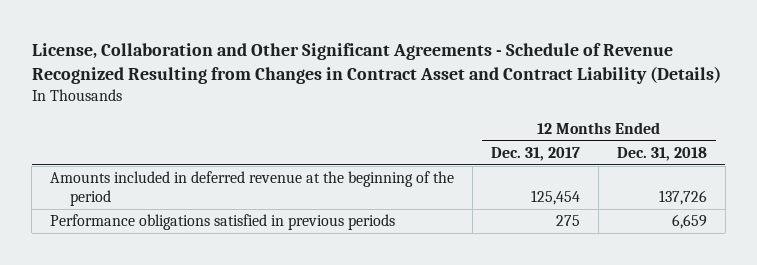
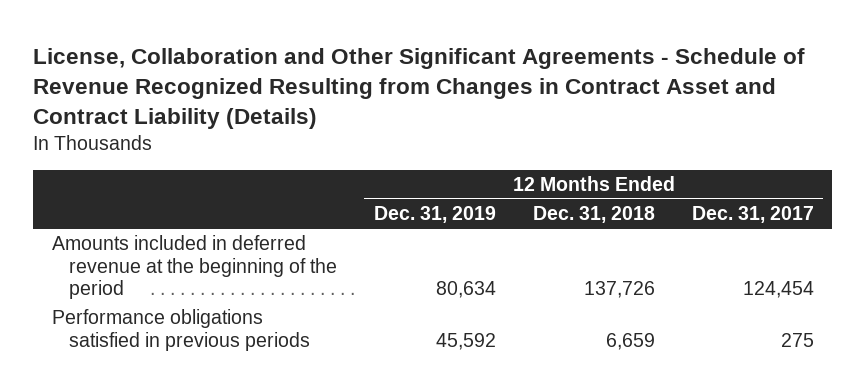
none -> [373,206,496,224] Dec. 31, 2019
[530,190,580,206] 125,454 -> [742,281,814,299] 124,454

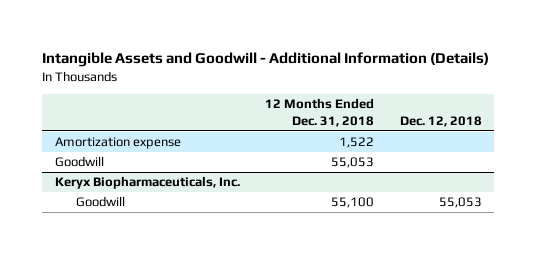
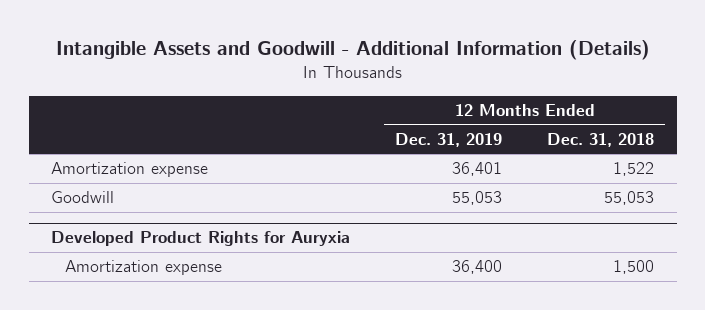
[399,116,482,128] Dec. 12, 2018 -> none
none -> [395,132,503,147] Dec. 31, 2019
[55,176,241,190] Keryx Biopharmaceuticals, Inc. -> none
[75,196,125,208] Goodwill -> none
none -> [51,231,351,247] Developed Product Rights for Auryxia
none -> [65,260,223,276] Amortization expense

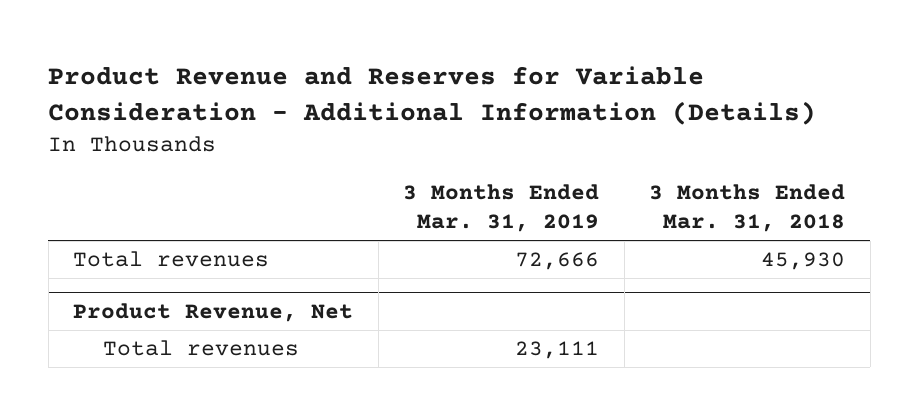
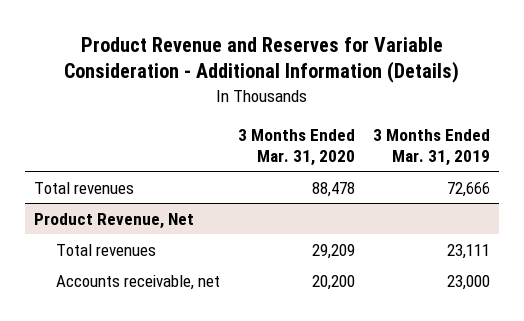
[649,183,846,233] 3 Months Ended Mar. 31, 2018 -> none
none -> [237,128,355,166] 3 Months Ended Mar. 31, 2020
none -> [55,274,220,290] Accounts receivable, net

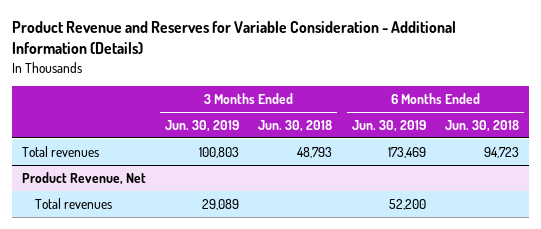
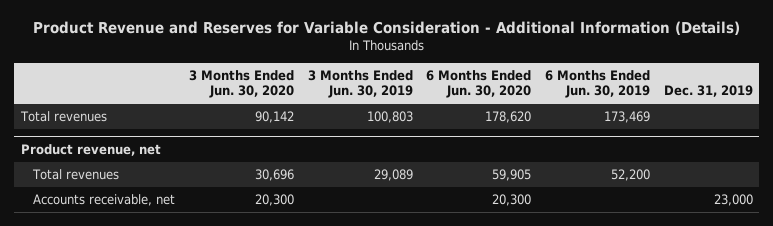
[258,119,333,132] Jun. 30, 2018 -> none
[445,119,520,132] Jun. 30, 2018 -> none
none -> [188,69,294,99] 3 Months Ended Jun. 30, 2020
none -> [426,69,532,99] 6 Months Ended Jun. 30, 2020
none -> [663,85,753,98] Dec. 31, 2019
[21,171,146,185] Product Revenue, Net -> [20,143,161,156] Product revenue, net
none -> [33,194,176,207] Accounts receivable, net

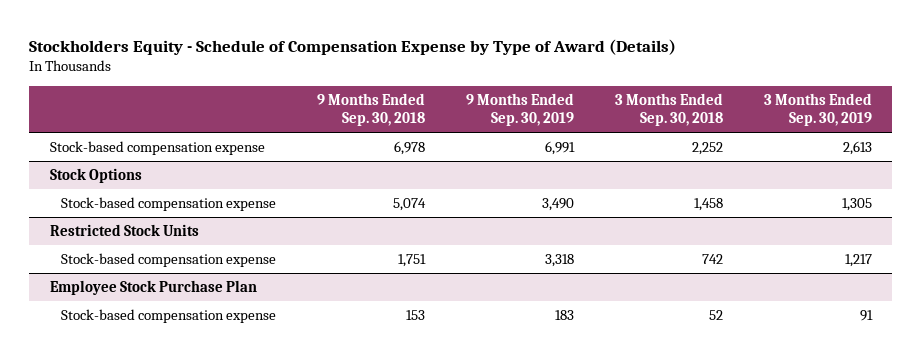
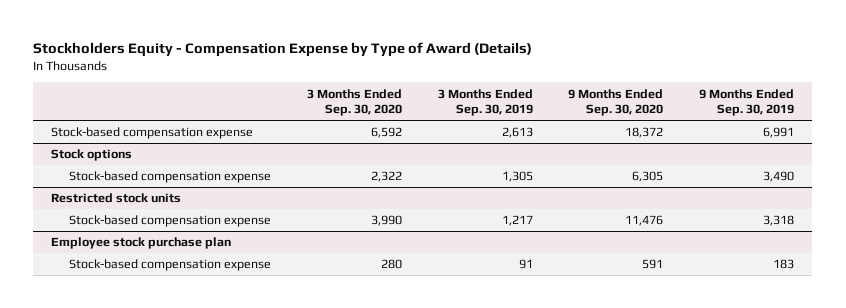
[29,38,677,55] Stockholders Equity - Schedule of Compensation Expense by Type of Award (Details) -> [33,41,533,57] Stockholders Equity - Compensation Expense by Type of Award (Details)
[316,92,425,127] 9 Months Ended Sep. 30, 2018 -> none
[614,92,723,127] 3 Months Ended Sep. 30, 2018 -> none
none -> [306,88,402,117] 3 Months Ended Sep. 30, 2020
none -> [568,88,664,117] 9 Months Ended Sep. 30, 2020
[49,167,142,183] Stock Options -> [51,149,133,162] Stock options
[49,223,199,236] Restricted Stock Units -> [51,193,182,204] Restricted stock units
[49,279,257,295] Employee Stock Purchase Plan -> [51,237,232,250] Employee stock purchase plan

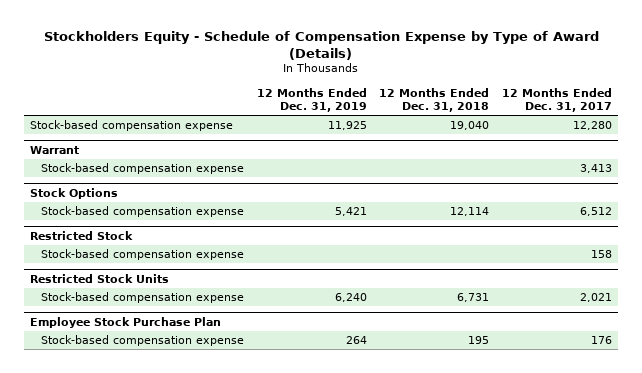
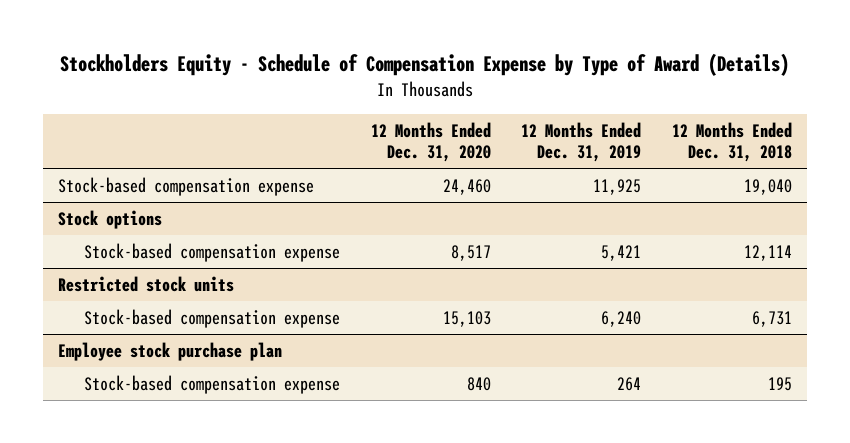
[501,87,612,113] 12 Months Ended Dec. 31, 2017 -> none
none -> [370,121,491,162] 12 Months Ended Dec. 31, 2020
[29,146,79,155] Warrant -> none
[40,163,244,175] Stock-based compensation expense -> none
[29,188,118,200] Stock Options -> [58,209,163,229] Stock options
[29,231,133,241] Restricted Stock -> none
[40,249,244,261] Stock-based compensation expense -> none
[29,274,169,284] Restricted Stock Units -> [58,275,235,292] Restricted stock units
[29,317,221,329] Employee Stock Purchase Plan -> [58,341,283,361] Employee stock purchase plan

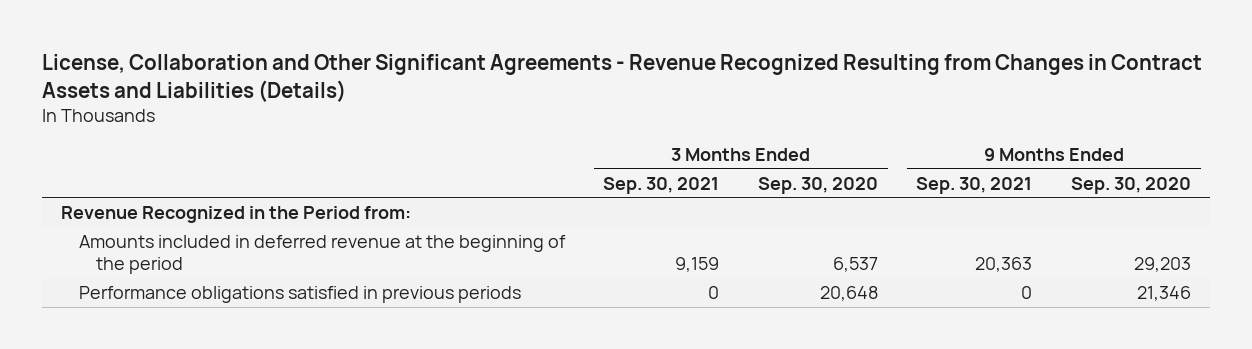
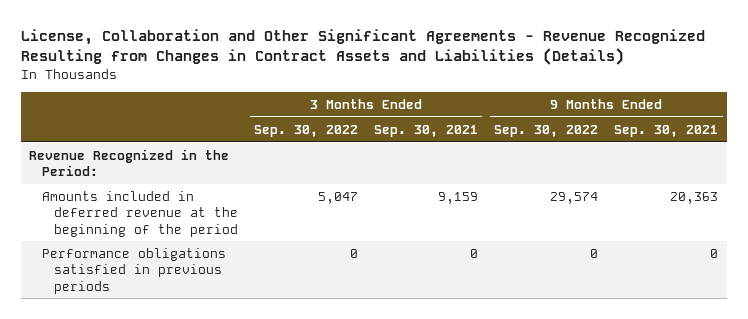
[757,176,878,194] Sep. 30, 2020 -> none
[1070,176,1191,194] Sep. 30, 2020 -> none
none -> [254,125,359,138] Sep. 30, 2022
none -> [494,125,599,138] Sep. 30, 2022
[61,205,412,223] Revenue Recognized in the Period from: -> [29,149,230,177] Revenue Recognized in the Period:

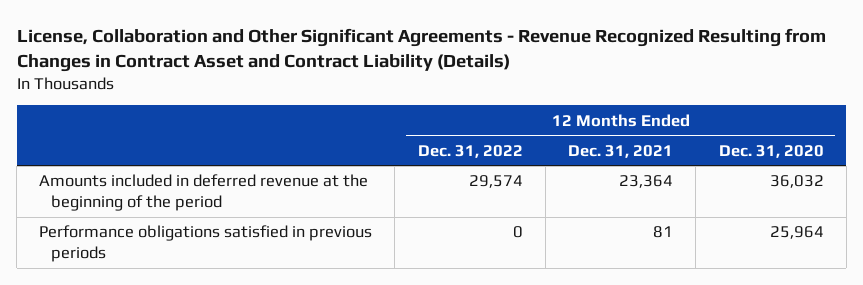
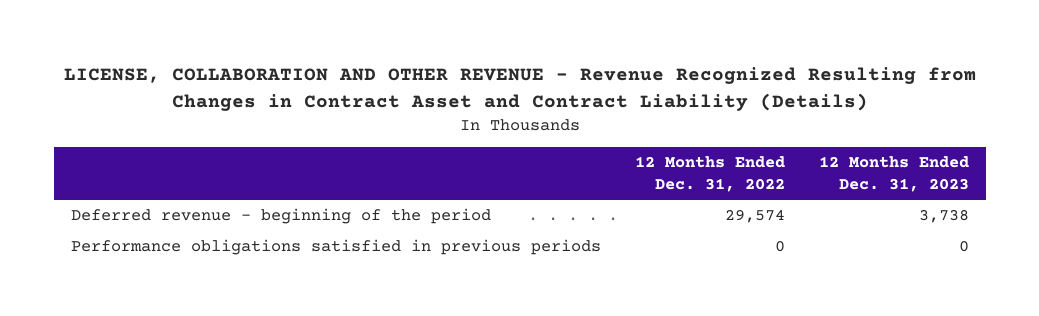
[16,27,826,73] License, Collaboration and Other Significant Agreements - Revenue Recognized Resulting from Changes in Contract Asset and Contract Liability (Details) -> [63,67,976,111] LICENSE, COLLABORATION AND OTHER REVENUE - Revenue Recognized Resulting from Changes in Contract Asset and Contract Liability (Details)
[568,144,674,158] Dec. 31, 2021 -> none
[718,144,824,158] Dec. 31, 2020 -> none
none -> [818,156,969,192] 12 Months Ended Dec. 31, 2023
[39,174,369,212] Amounts included in deferred revenue at the beginning of the period -> [70,208,491,225] Deferred revenue - beginning of the period

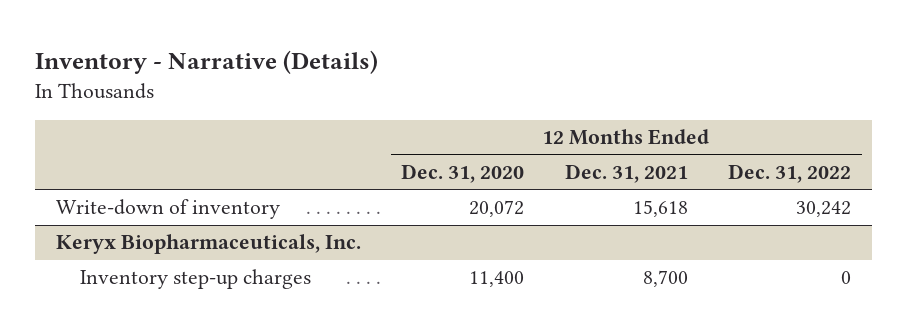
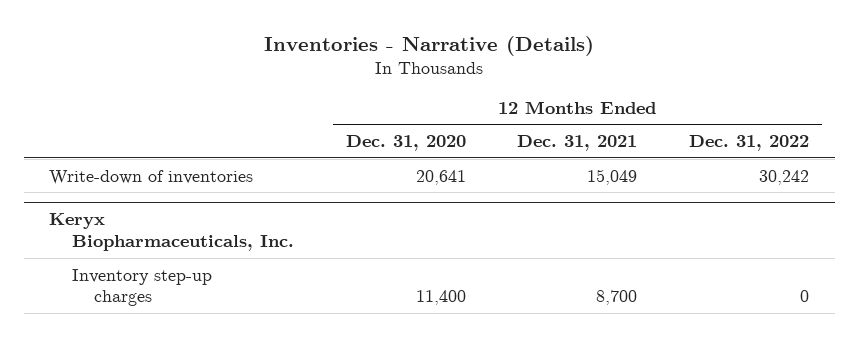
[35,49,379,74] Inventory - Narrative (Details) -> [264,35,595,56] Inventories - Narrative (Details)
[55,199,280,220] Write-down of inventory -> [49,169,254,185] Write-down of inventories
[469,200,525,218] 20,072 -> [415,169,466,185] 20,641
[632,200,688,218] 15,618 -> [587,168,638,185] 15,049

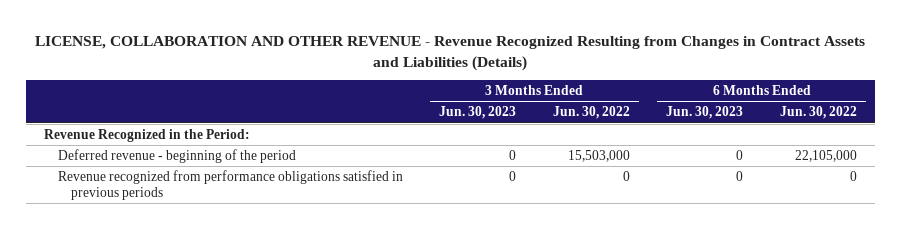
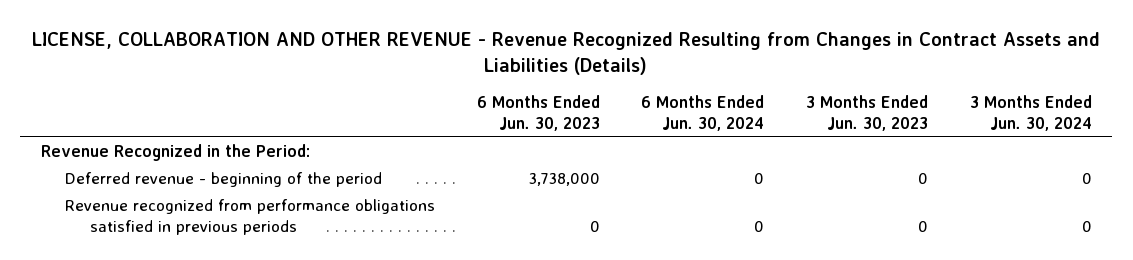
[552,106,630,120] Jun. 30, 2022 -> none
[779,106,857,120] Jun. 30, 2022 -> none
none -> [641,95,765,132] 6 Months Ended Jun. 30, 2024
none -> [969,95,1092,132] 3 Months Ended Jun. 30, 2024
[736,149,744,160] 0 -> [527,173,600,187] 3,738,000

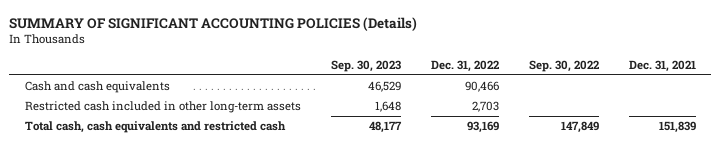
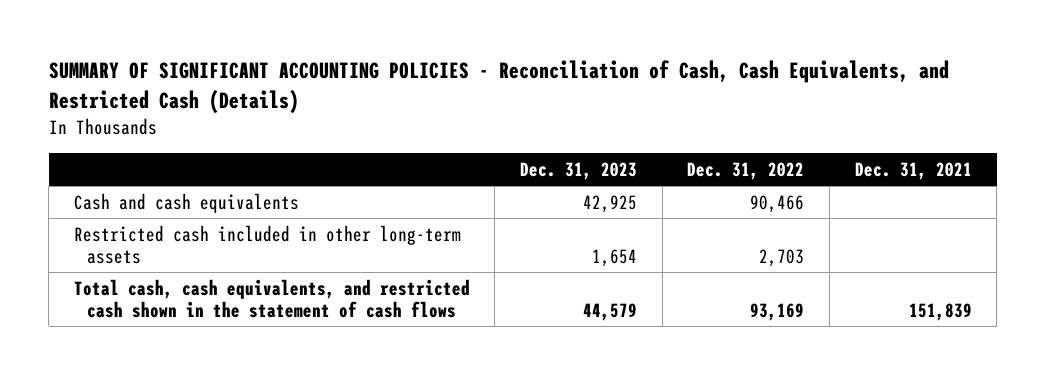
[9,16,418,31] SUMMARY OF SIGNIFICANT ACCOUNTING POLICIES (Details) -> [48,60,949,115] SUMMARY OF SIGNIFICANT ACCOUNTING POLICIES - Reconciliation of Cash, Cash Equivalents, and Restricted Cash (Details)
[330,59,401,72] Sep. 30, 2023 -> none
[528,59,599,72] Sep. 30, 2022 -> none
none -> [520,161,638,180] Dec. 31, 2023
[24,121,286,134] Total cash, cash equivalents and restricted cash -> [73,278,470,318] Total cash, cash equivalents, and restricted cash shown in the statement of cash flows

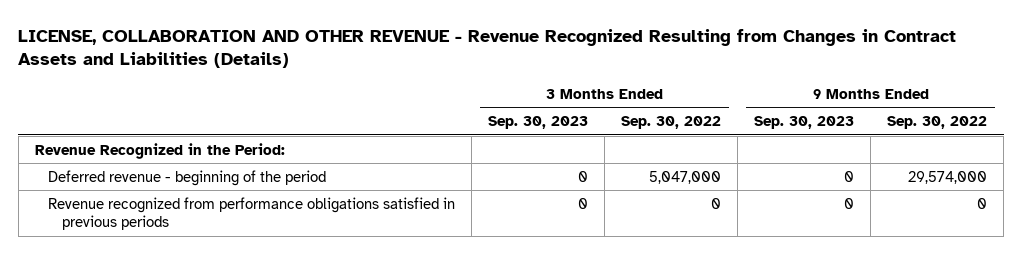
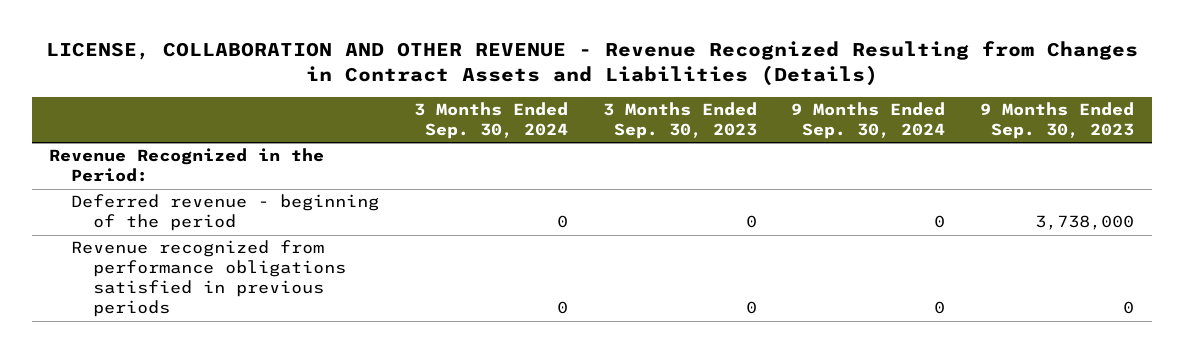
[621,116,722,130] Sep. 30, 2022 -> none
[887,116,988,130] Sep. 30, 2022 -> none
none -> [413,102,568,140] 3 Months Ended Sep. 30, 2024
none -> [791,102,946,140] 9 Months Ended Sep. 30, 2024
[844,170,855,182] 0 -> [1035,215,1135,231] 3,738,000

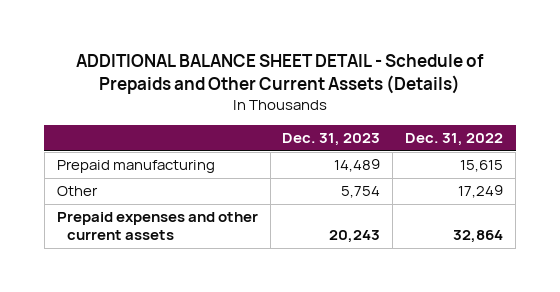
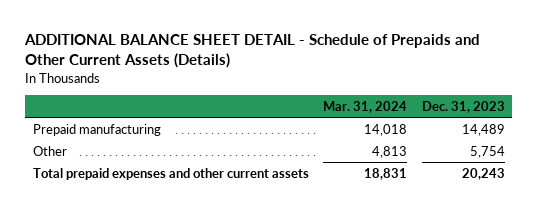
[405,133,504,147] Dec. 31, 2022 -> none
none -> [323,101,408,114] Mar. 31, 2024
[56,212,258,241] Prepaid expenses and other current assets -> [32,167,309,180] Total prepaid expenses and other current assets

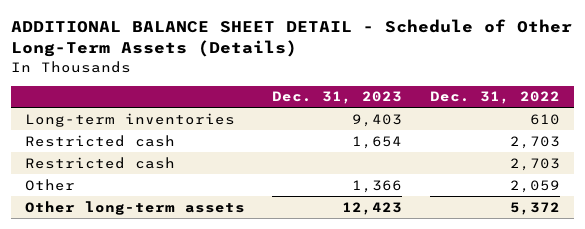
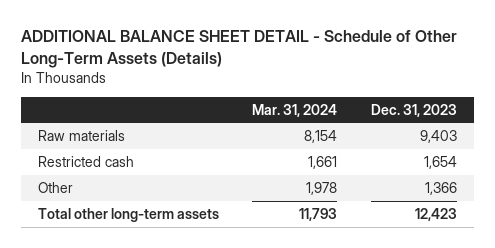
[429,91,560,105] Dec. 31, 2022 -> none
none -> [252,103,338,117] Mar. 31, 2024
[24,112,235,127] Long-term inventories -> [37,129,125,141] Raw materials
[24,156,175,169] Restricted cash -> none
[24,200,245,215] Other long-term assets -> [37,207,219,222] Total other long-term assets

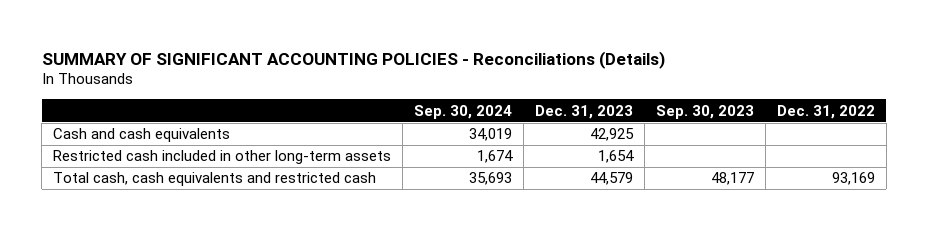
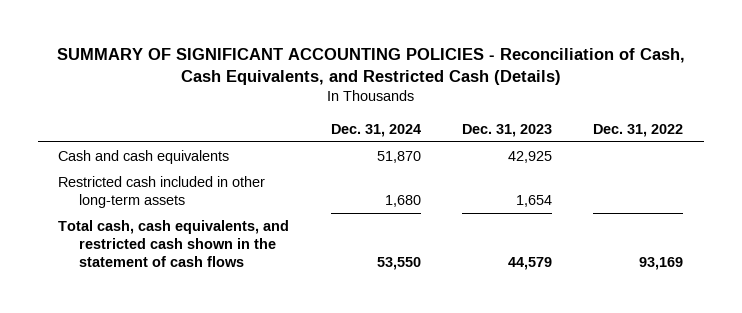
[41,50,665,69] SUMMARY OF SIGNIFICANT ACCOUNTING POLICIES - Reconciliations (Details) -> [56,48,685,86] SUMMARY OF SIGNIFICANT ACCOUNTING POLICIES - Reconciliation of Cash, Cash Equivalents, and Restricted Cash (Details)
[414,104,513,119] Sep. 30, 2024 -> none
[655,104,754,119] Sep. 30, 2023 -> none
none -> [330,123,421,137] Dec. 31, 2024
[53,172,377,187] Total cash, cash equivalents and restricted cash -> [58,219,290,267] Total cash, cash equivalents, and restricted cash shown in the statement of cash flows

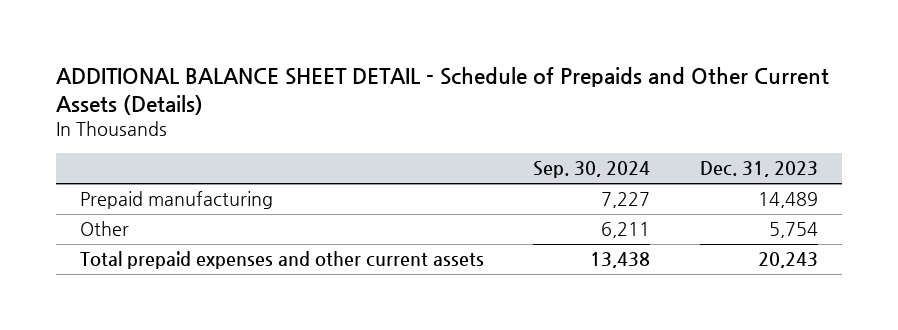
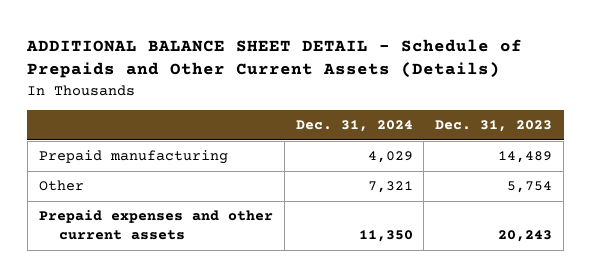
[533,161,651,179] Sep. 30, 2024 -> none
none -> [295,120,413,133] Dec. 31, 2024
[80,251,485,270] Total prepaid expenses and other current assets -> [38,210,273,241] Prepaid expenses and other current assets

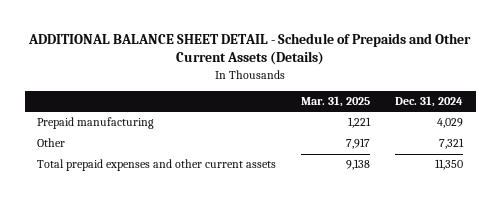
[435,120,553,133] Dec. 31, 2023 -> none
none -> [301,96,371,108] Mar. 31, 2025
[38,210,273,241] Prepaid expenses and other current assets -> [37,159,277,172] Total prepaid expenses and other current assets

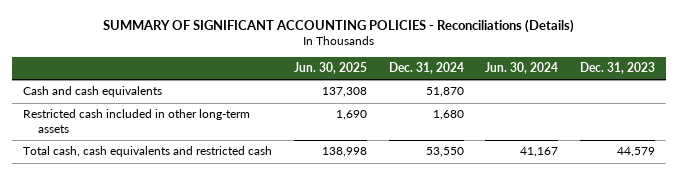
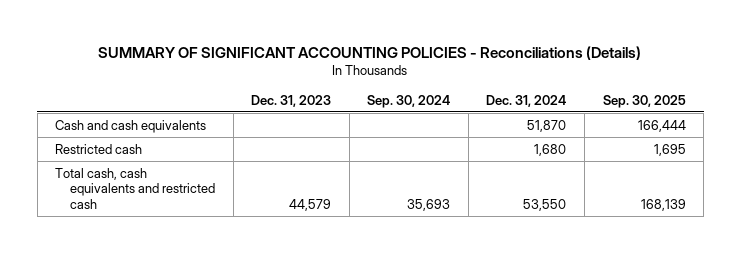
[293,62,367,75] Jun. 30, 2025 -> none
[485,62,559,75] Jun. 30, 2024 -> none
none -> [367,94,451,108] Sep. 30, 2024
none -> [602,94,686,108] Sep. 30, 2025
[23,109,251,134] Restricted cash included in other long-term assets -> [55,143,143,154] Restricted cash

